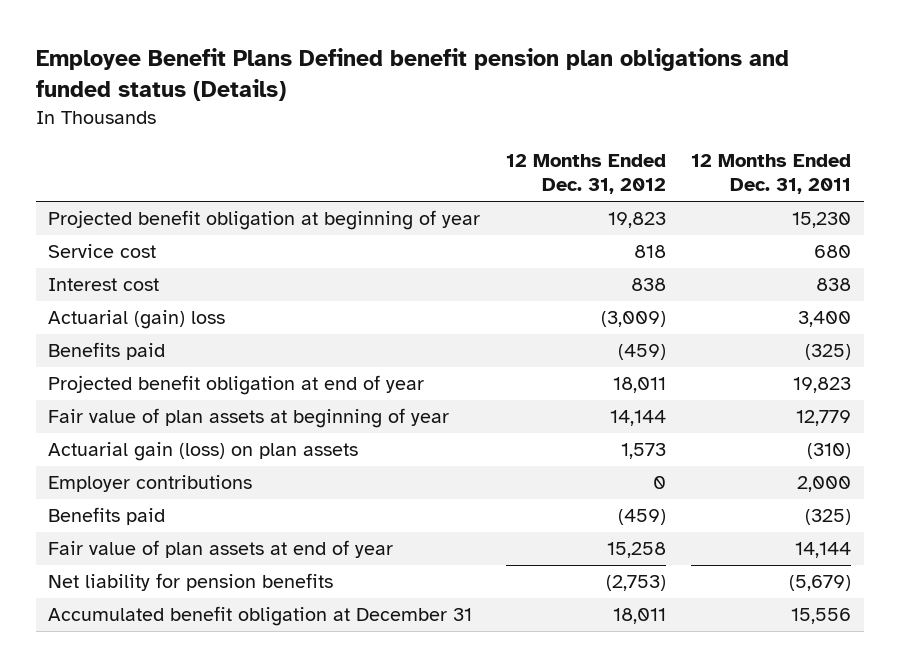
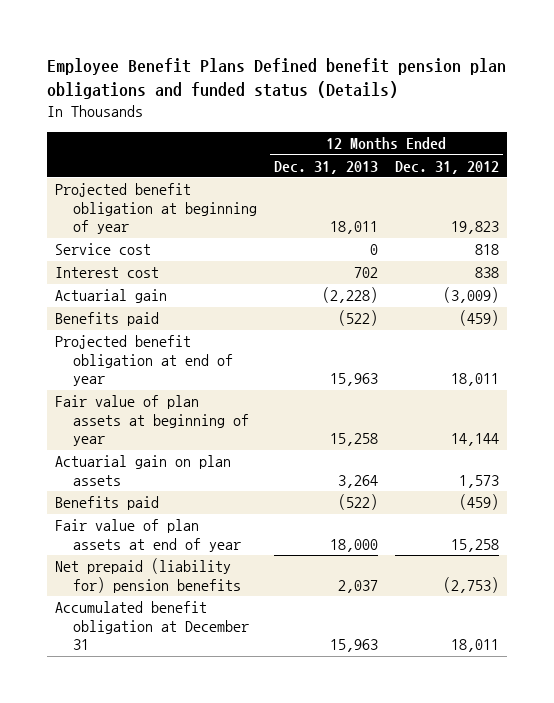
[690,153,851,195] 12 Months Ended Dec. 31, 2011 -> none
none -> [273,160,378,174] Dec. 31, 2013
[48,310,226,330] Actuarial (gain) loss -> [55,289,168,304] Actuarial gain
[48,475,253,493] Employer contributions -> none
[48,442,359,462] Actuarial gain (loss) on plan assets -> [55,455,232,486] Actuarial gain on plan assets
[48,573,334,592] Net liability for pension benefits -> [55,558,242,593] Net prepaid (liability for) pension benefits

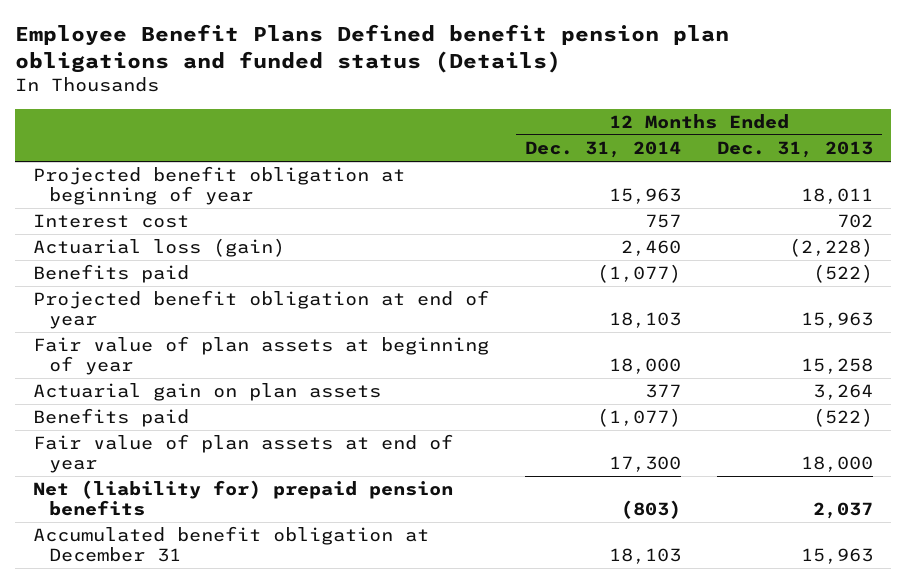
[394,160,499,174] Dec. 31, 2012 -> none
none -> [524,141,681,159] Dec. 31, 2014
[55,243,152,256] Service cost -> none
[55,289,168,304] Actuarial gain -> [32,238,285,258] Actuarial loss (gain)
[55,558,242,593] Net prepaid (liability for) pension benefits -> [32,480,453,517] Net (liability for) prepaid pension benefits

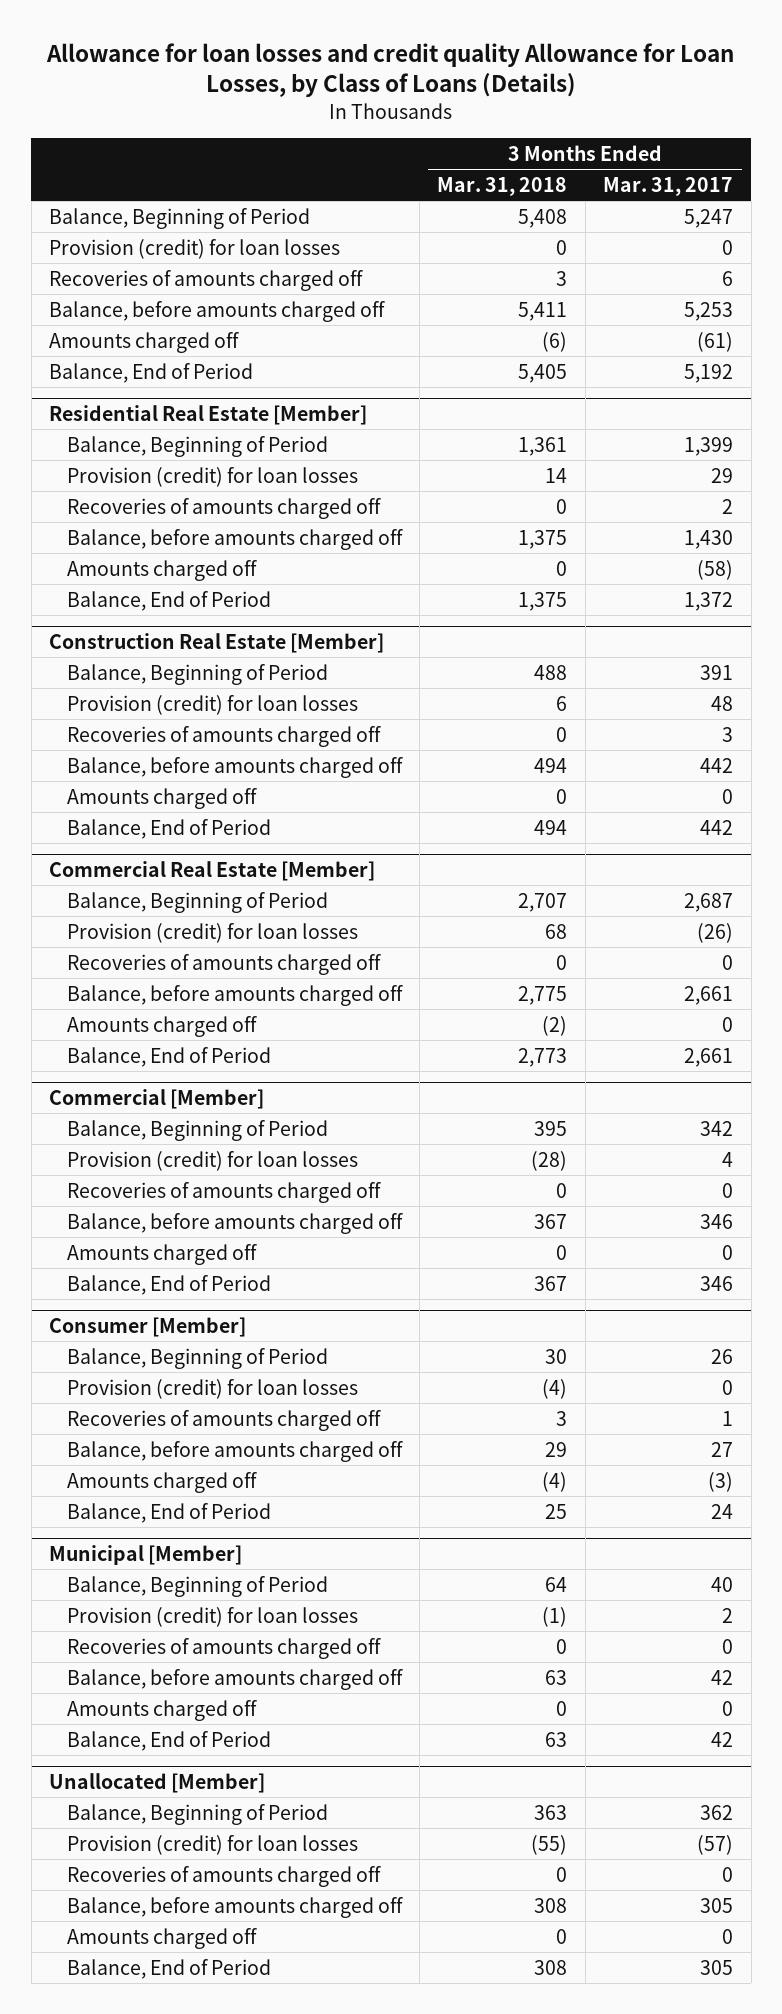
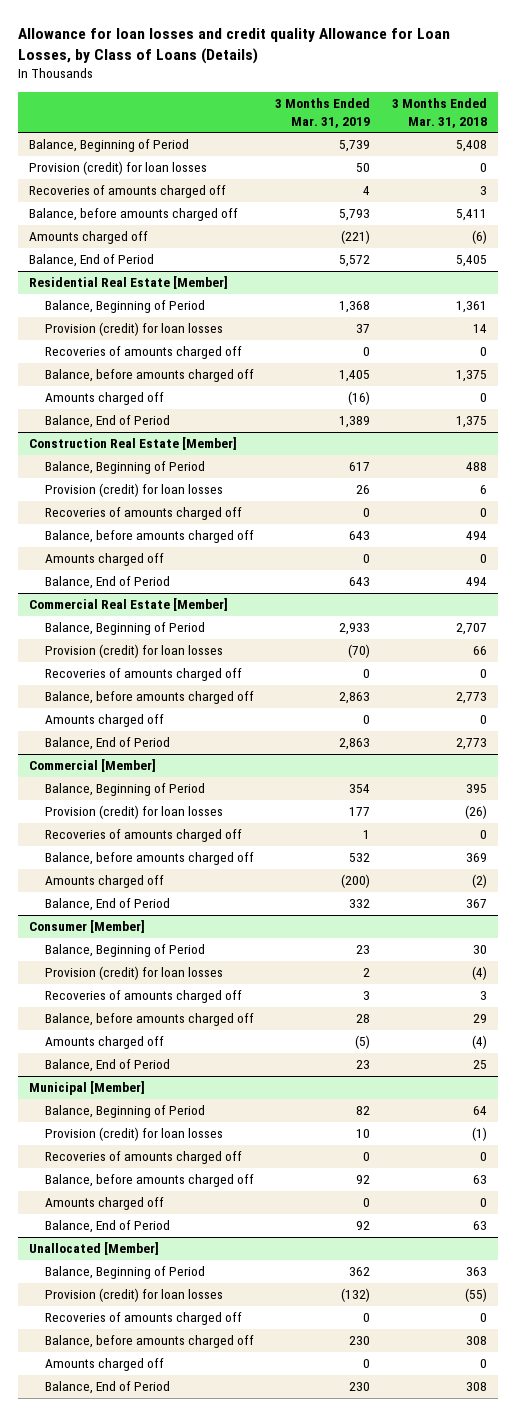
[603,177,734,197] Mar. 31, 2017 -> none
none -> [275,98,371,128] 3 Months Ended Mar. 31, 2019
[545,923,568,939] 68 -> [473,646,488,656] 66
[518,985,568,1005] 2,775 -> [456,692,488,705] 2,773
[542,1015,568,1036] (2) -> [480,715,488,725] 0
[531,1150,568,1171] (28) -> [465,805,488,820] (26)
[534,1213,568,1229] 367 -> [466,853,488,863] 369
[556,1244,568,1260] 0 -> [472,874,488,889] (2)

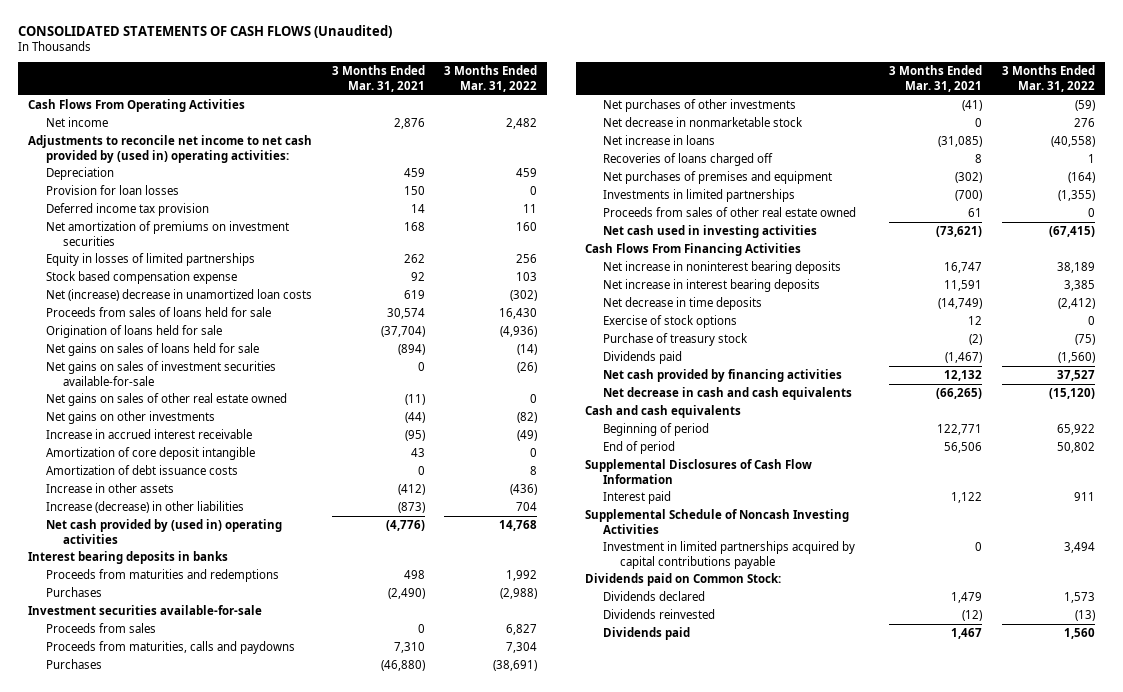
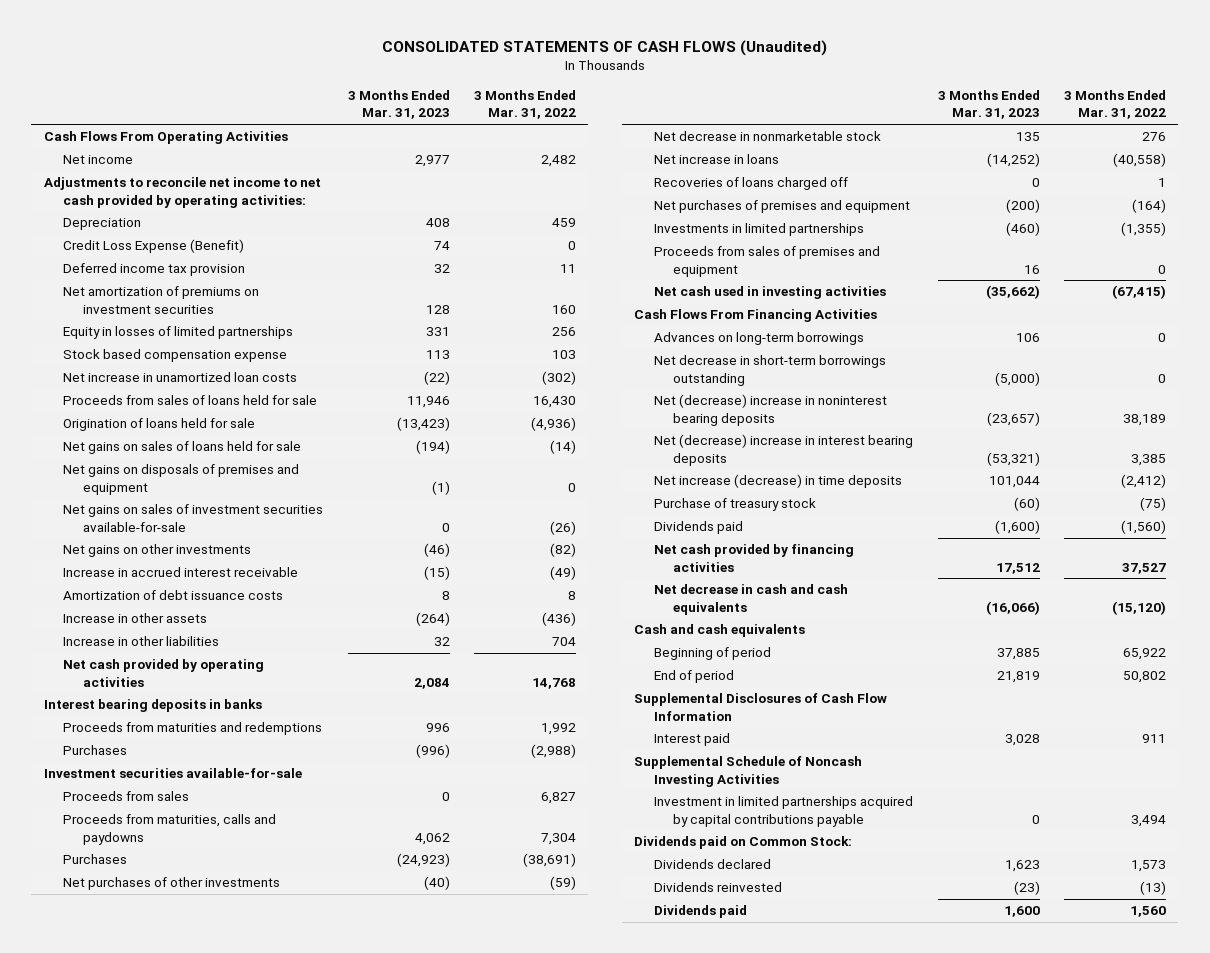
[331,65,425,92] 3 Months Ended Mar. 31, 2021 -> none
none -> [347,90,450,120] 3 Months Ended Mar. 31, 2023
[28,134,313,163] Adjustments to reconcile net income to net cash provided by (used in) operating activities: -> [43,177,321,208] Adjustments to reconcile net income to net cash provided by operating activities:
[45,184,179,195] Provision for loan losses -> none
none -> [63,239,245,254] Credit Loss Expense (Benefit)
[45,288,312,301] Net (increase) decrease in unamortized loan costs -> [63,372,298,383] Net increase in unamortized loan costs
none -> [63,464,300,495] Net gains on disposals of premises and equipment
[45,392,287,406] Net gains on sales of other real estate owned -> none
[45,446,255,460] Amortization of core deposit intangible -> none
[45,500,244,513] Increase (decrease) in other liabilities -> [63,636,220,647] Increase in other liabilities
[45,518,282,544] Net cash provided by (used in) operating activities -> [63,659,265,687] Net cash provided by operating activities
[602,206,856,217] Proceeds from sales of other real estate owned -> none
none -> [653,246,880,277] Proceeds from sales of premises and equipment
[602,314,737,328] Exercise of stock options -> none
none -> [653,332,864,346] Advances on long-term borrowings
none -> [653,355,886,386] Net decrease in short-term borrowings outstanding
[602,260,841,274] Net increase in noninterest bearing deposits -> [653,394,887,426] Net (decrease) increase in noninterest bearing deposits
[602,278,820,292] Net increase in interest bearing deposits -> [653,434,913,466] Net (decrease) increase in interest bearing deposits
[602,296,762,310] Net decrease in time deposits -> [653,474,902,489] Net increase (decrease) in time deposits

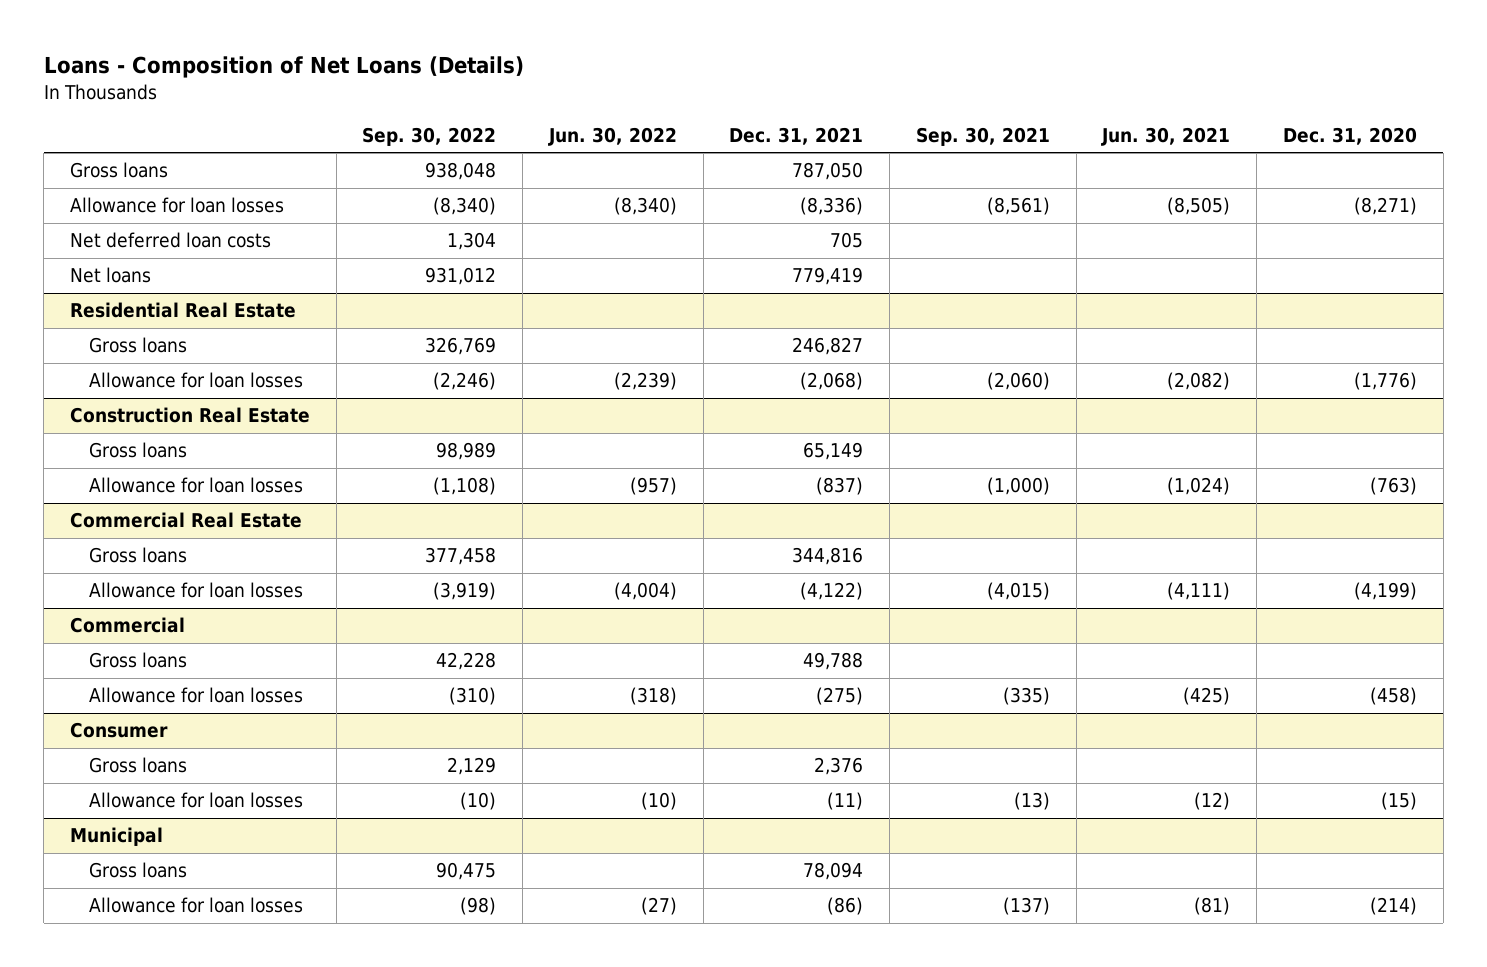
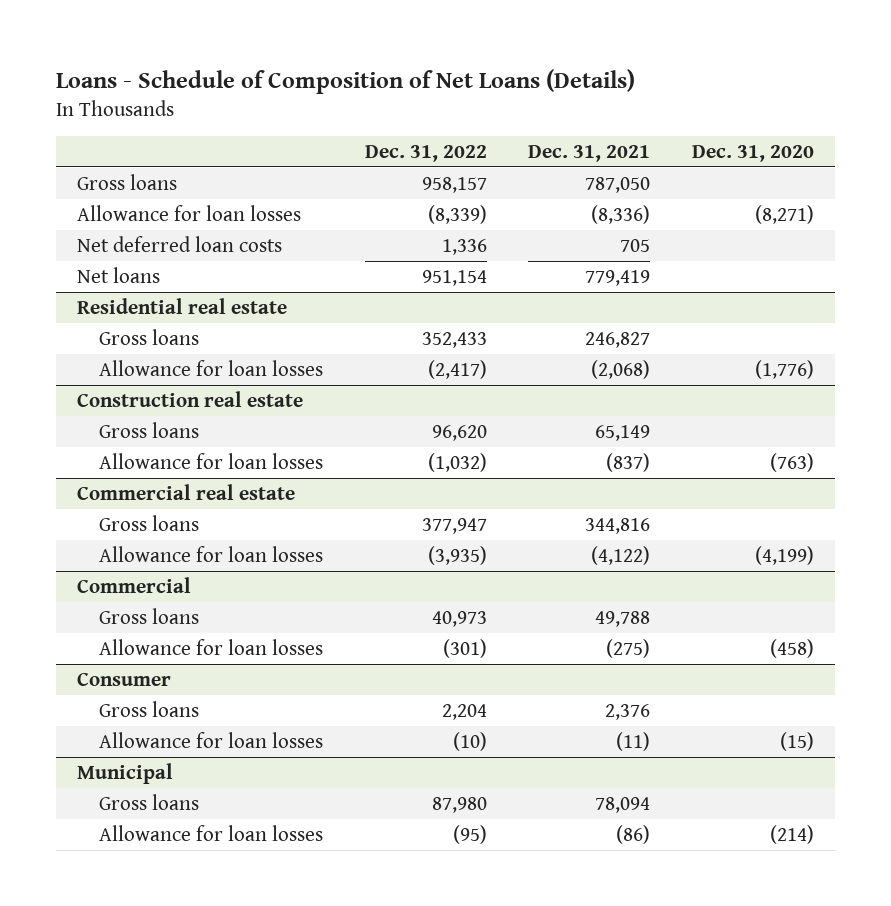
[43,56,524,79] Loans - Composition of Net Loans (Details) -> [56,68,636,94] Loans - Schedule of Composition of Net Loans (Details)
[362,126,497,146] Sep. 30, 2022 -> none
[547,126,677,146] Jun. 30, 2022 -> none
[915,126,1050,146] Sep. 30, 2021 -> none
[1101,126,1231,146] Jun. 30, 2021 -> none
none -> [364,144,487,162] Dec. 31, 2022
[69,302,296,319] Residential Real Estate -> [76,297,287,314] Residential real estate
[69,407,310,424] Construction Real Estate -> [76,390,303,407] Construction real estate
[69,512,302,529] Commercial Real Estate -> [76,483,295,500] Commercial real estate

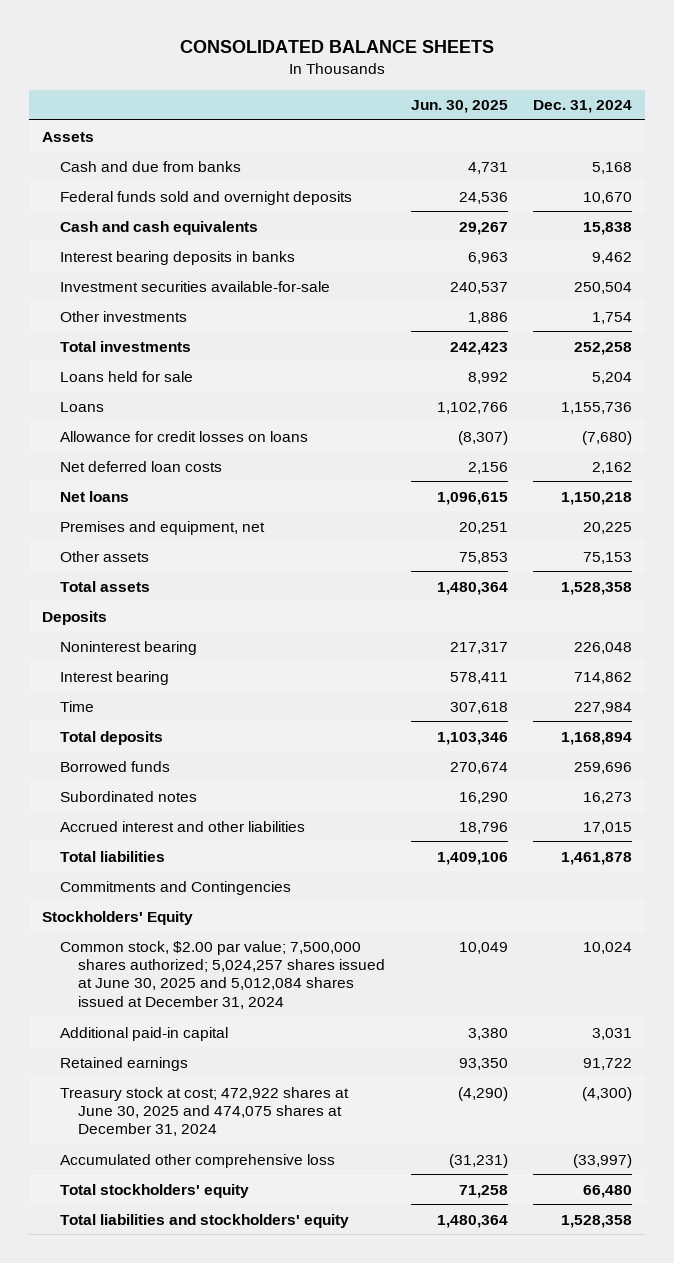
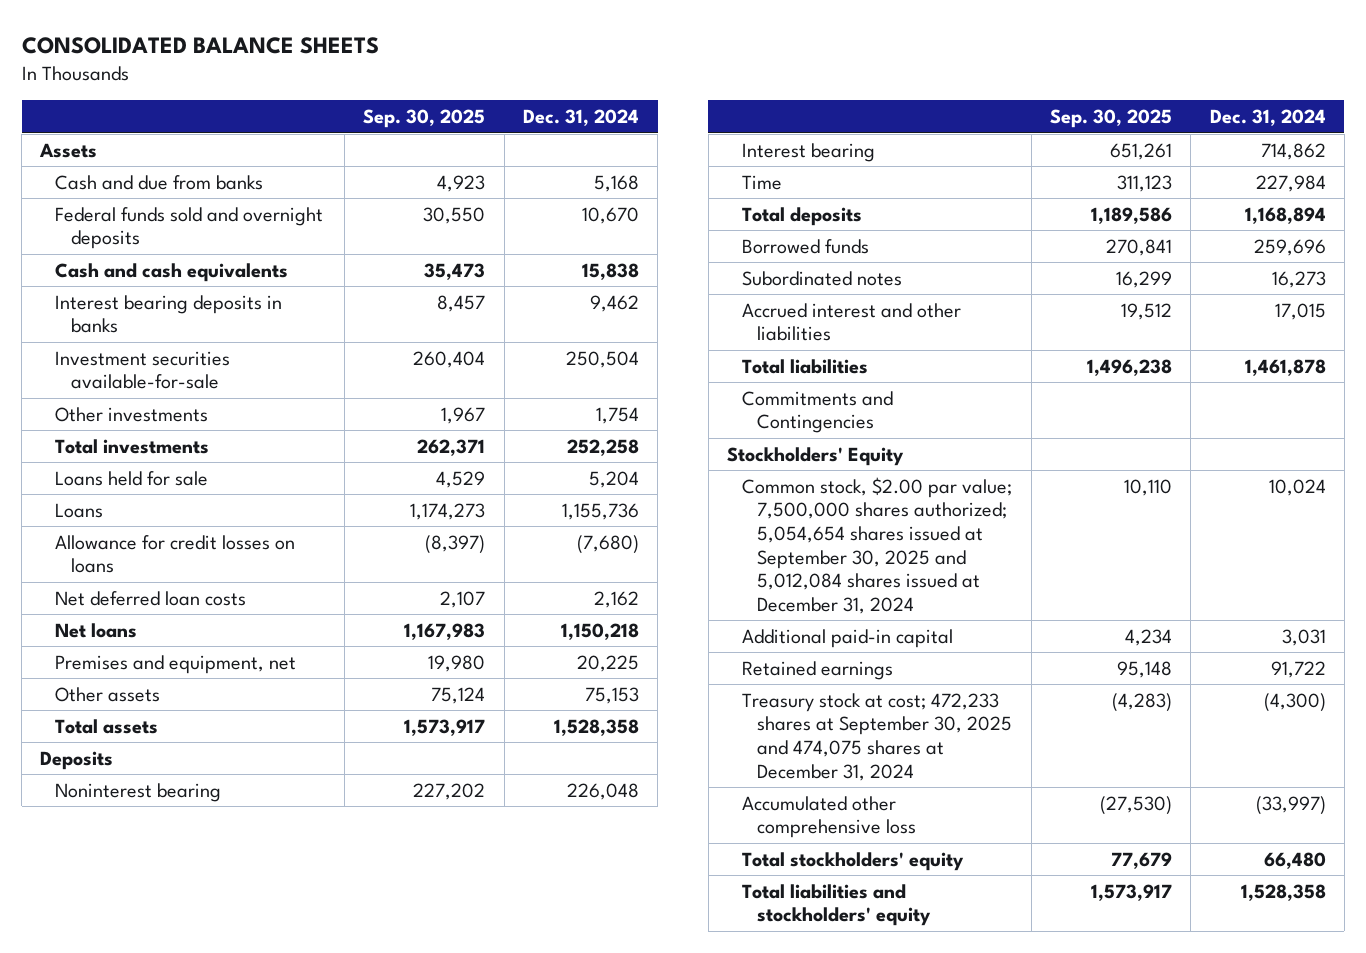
[410,100,508,114] Jun. 30, 2025 -> none
none -> [363,109,486,129] Sep. 30, 2025
[59,940,386,1009] Common stock, $2.00 par value; 7,500,000 shares authorized; 5,024,257 shares issued at June 30, 2025 and 5,012,084 shares issued at December 31, 2024 -> [742,476,1013,614] Common stock, $2.00 par value; 7,500,000 shares authorized; 5,054,654 shares issued at September 30, 2025 and 5,012,084 shares issued at December 31, 2024
[59,1086,349,1137] Treasury stock at cost; 472,922 shares at June 30, 2025 and 474,075 shares at December 31, 2024 -> [742,692,1013,781] Treasury stock at cost; 472,233 shares at September 30, 2025 and 474,075 shares at December 31, 2024

